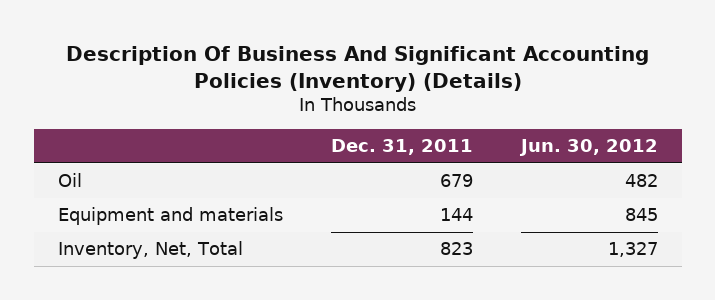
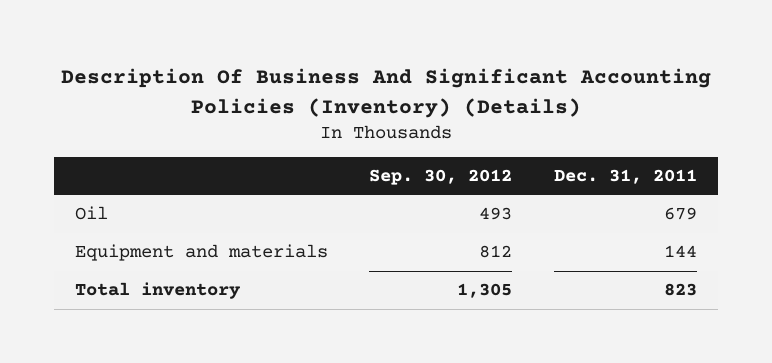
[518,139,658,157] Jun. 30, 2012 -> none
none -> [369,169,513,186] Sep. 30, 2012
[57,241,243,260] Inventory, Net, Total -> [74,282,241,300] Total inventory

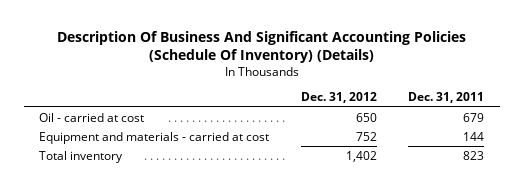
[60,68,711,118] Description Of Business And Significant Accounting Policies (Inventory) (Details) -> [56,30,466,63] Description Of Business And Significant Accounting Policies (Schedule Of Inventory) (Details)
[369,169,513,186] Sep. 30, 2012 -> none
none -> [300,92,377,104] Dec. 31, 2012
[74,206,108,221] Oil -> [39,112,145,122] Oil - carried at cost
[74,244,328,262] Equipment and materials -> [39,131,270,144] Equipment and materials - carried at cost

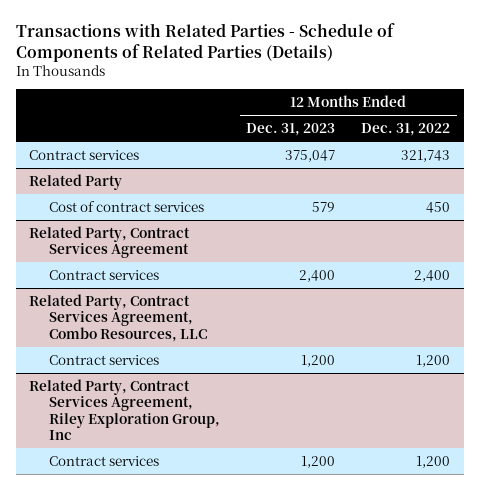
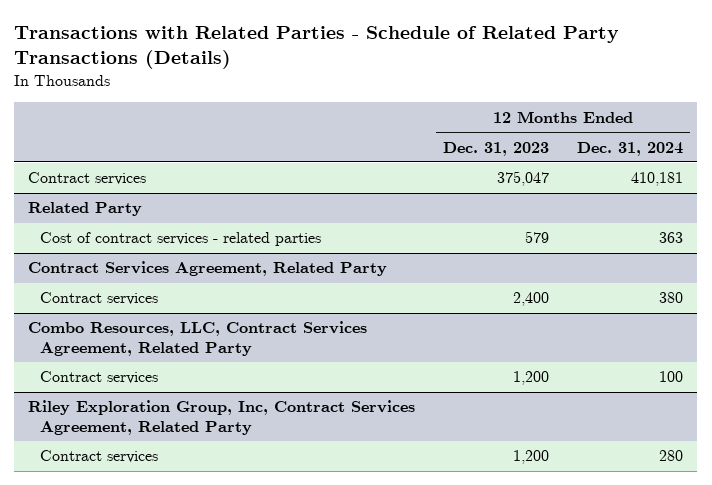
[15,22,395,62] Transactions with Related Parties - Schedule of Components of Related Parties (Details) -> [14,26,620,70] Transactions with Related Parties - Schedule of Related Party Transactions (Details)
[361,123,451,137] Dec. 31, 2022 -> none
none -> [577,141,684,156] Dec. 31, 2024
[48,200,204,212] Cost of contract services -> [40,232,322,247] Cost of contract services - related parties
[28,225,190,259] Related Party, Contract Services Agreement -> [28,261,388,277] Contract Services Agreement, Related Party
[28,293,207,342] Related Party, Contract Services Agreement, Combo Resources, LLC -> [28,321,368,357] Combo Resources, LLC, Contract Services Agreement, Related Party
[28,378,220,441] Related Party, Contract Services Agreement, Riley Exploration Group, Inc -> [28,400,416,436] Riley Exploration Group, Inc, Contract Services Agreement, Related Party

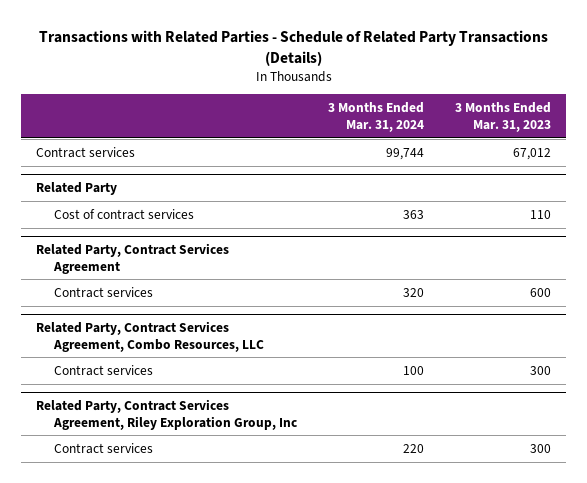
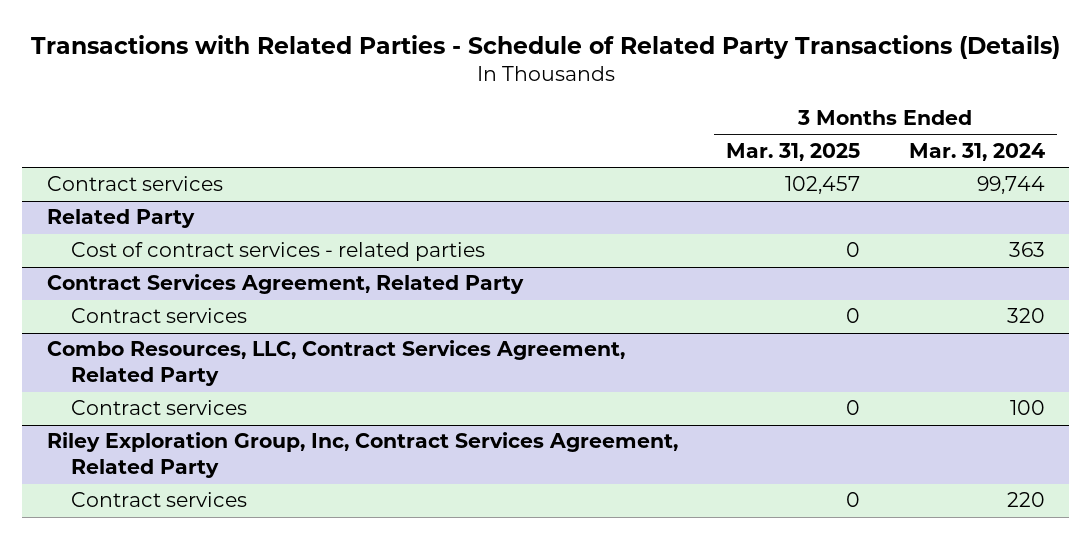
[454,102,551,132] 3 Months Ended Mar. 31, 2023 -> none
none -> [726,142,861,161] Mar. 31, 2025
[53,208,194,220] Cost of contract services -> [70,242,485,262] Cost of contract services - related parties
[36,243,230,274] Related Party, Contract Services Agreement -> [46,274,524,295] Contract Services Agreement, Related Party
[36,321,264,352] Related Party, Contract Services Agreement, Combo Resources, LLC -> [46,340,625,387] Combo Resources, LLC, Contract Services Agreement, Related Party
[36,399,297,430] Related Party, Contract Services Agreement, Riley Exploration Group, Inc -> [46,432,678,479] Riley Exploration Group, Inc, Contract Services Agreement, Related Party

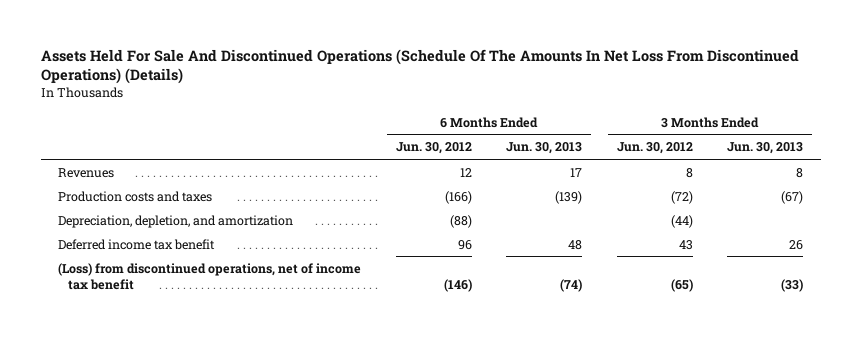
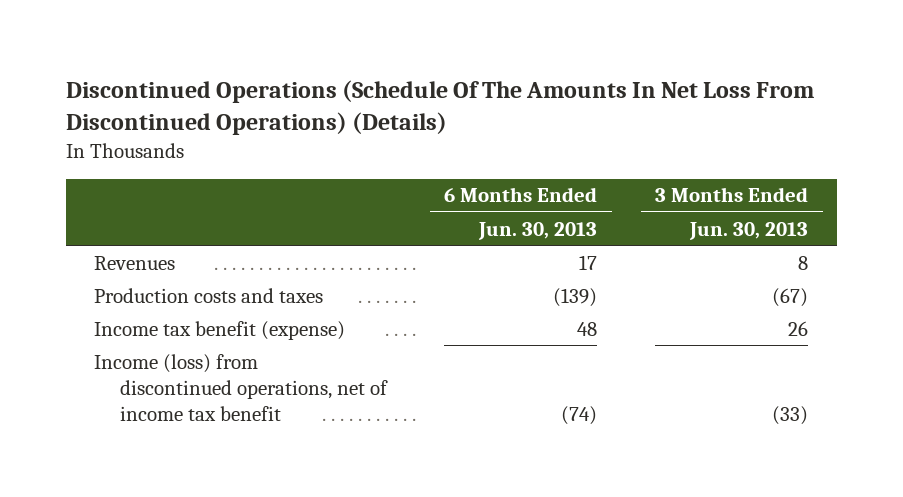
[40,48,799,85] Assets Held For Sale And Discontinued Operations (Schedule Of The Amounts In Net Loss From Discontinued Operations) (Details) -> [65,79,814,135] Discontinued Operations (Schedule Of The Amounts In Net Loss From Discontinued Operations) (Details)
[395,142,472,155] Jun. 30, 2012 -> none
[616,142,693,155] Jun. 30, 2012 -> none
[58,214,294,228] Depreciation, depletion, and amortization -> none
[58,238,216,250] Deferred income tax benefit -> [94,320,346,340] Income tax benefit (expense)
[58,262,362,290] (Loss) from discontinued operations, net of income tax benefit -> [94,353,388,422] Income (loss) from discontinued operations, net of income tax benefit

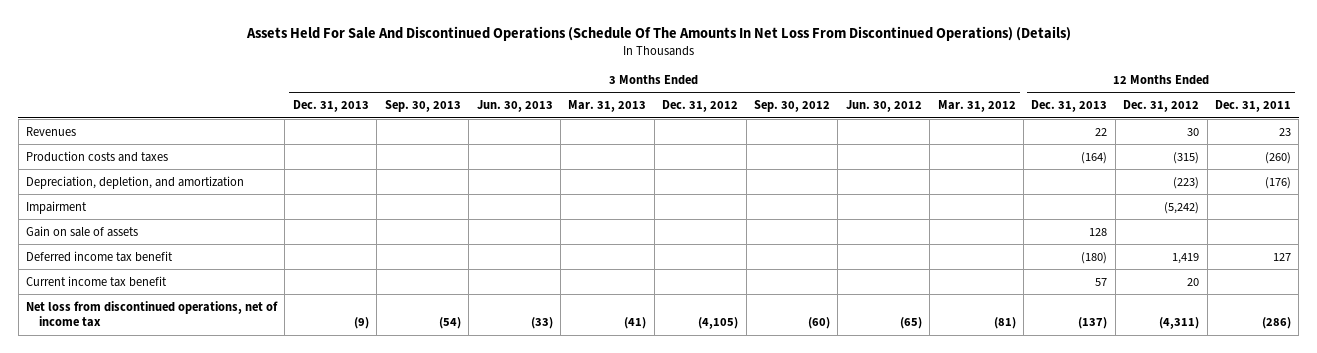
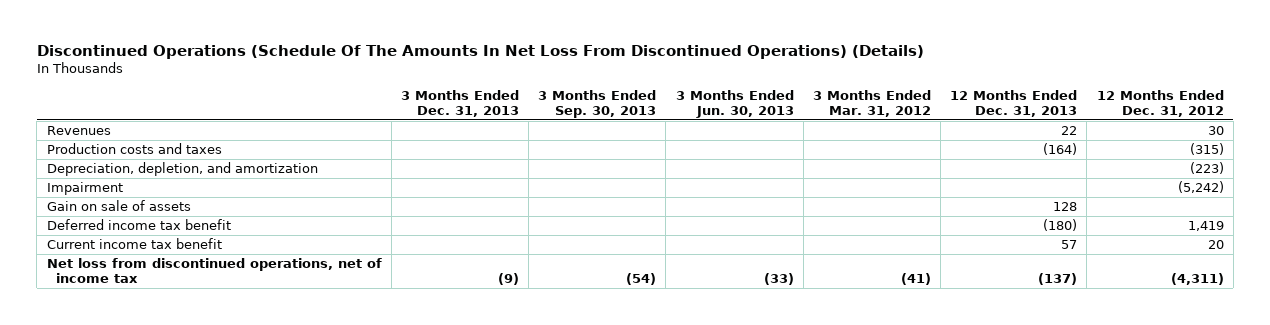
[245,25,1071,41] Assets Held For Sale And Discontinued Operations (Schedule Of The Amounts In Net Loss From Discontinued Operations) (Details) -> [36,45,924,60] Discontinued Operations (Schedule Of The Amounts In Net Loss From Discontinued Operations) (Details)
[568,100,647,113] Mar. 31, 2013 -> none
[662,100,739,113] Dec. 31, 2012 -> none
[753,100,830,113] Sep. 30, 2012 -> none
[845,100,922,113] Jun. 30, 2012 -> none
[1215,100,1292,113] Dec. 31, 2011 -> none
[993,317,1016,330] (81) -> [900,272,931,285] (41)

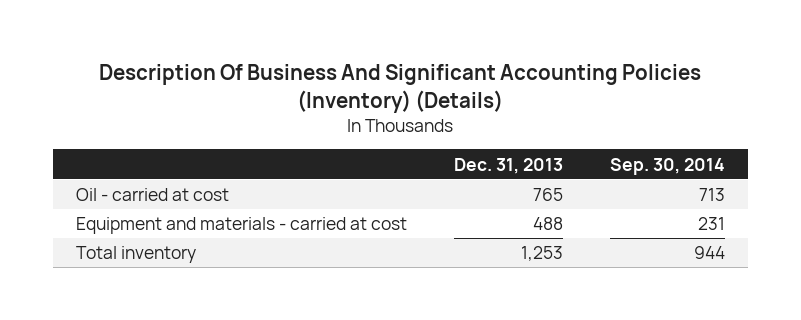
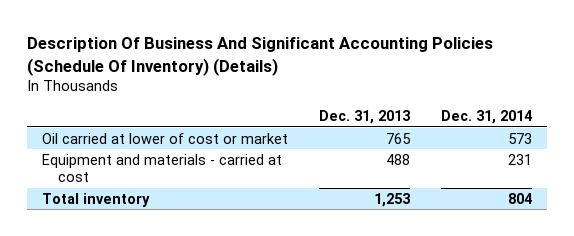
[99,64,702,113] Description Of Business And Significant Accounting Policies (Inventory) (Details) -> [26,37,493,76] Description Of Business And Significant Accounting Policies (Schedule Of Inventory) (Details)
[609,157,725,175] Sep. 30, 2014 -> none
none -> [440,110,532,125] Dec. 31, 2014
[76,188,230,202] Oil - carried at cost -> [42,132,289,144] Oil carried at lower of cost or market

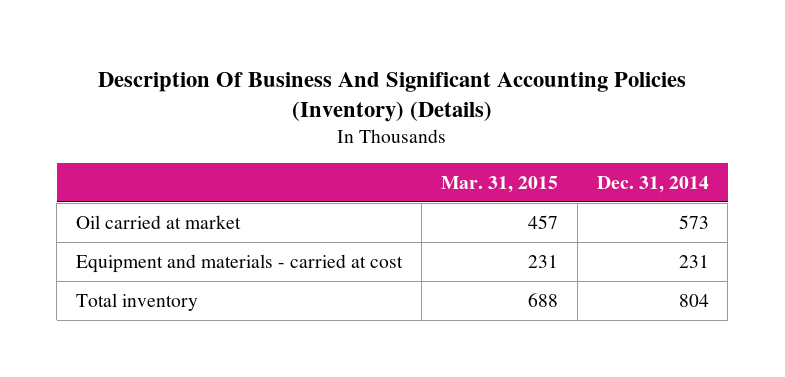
[26,37,493,76] Description Of Business And Significant Accounting Policies (Schedule Of Inventory) (Details) -> [98,71,687,123] Description Of Business And Significant Accounting Policies (Inventory) (Details)
[318,110,411,125] Dec. 31, 2013 -> none
none -> [440,175,558,193] Mar. 31, 2015
[42,132,289,144] Oil carried at lower of cost or market -> [76,215,242,230] Oil carried at market

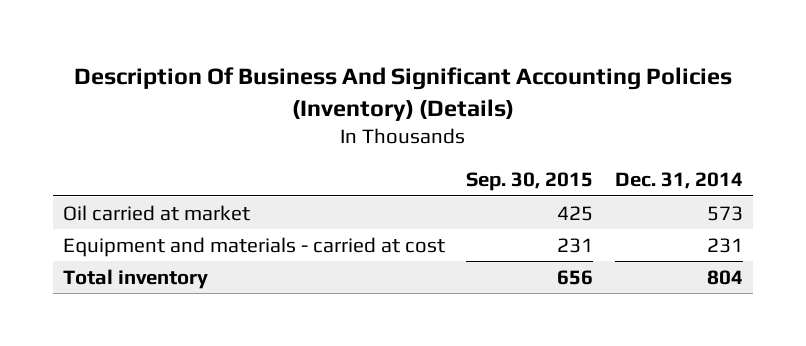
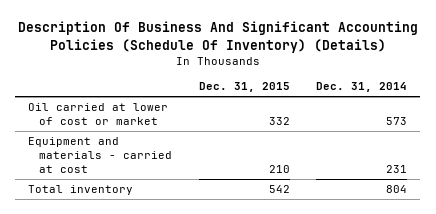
[73,67,732,121] Description Of Business And Significant Accounting Policies (Inventory) (Details) -> [17,21,418,53] Description Of Business And Significant Accounting Policies (Schedule Of Inventory) (Details)
[466,172,594,192] Sep. 30, 2015 -> none
none -> [198,82,290,93] Dec. 31, 2015
[63,204,251,221] Oil carried at market -> [28,103,169,126] Oil carried at lower of cost or market

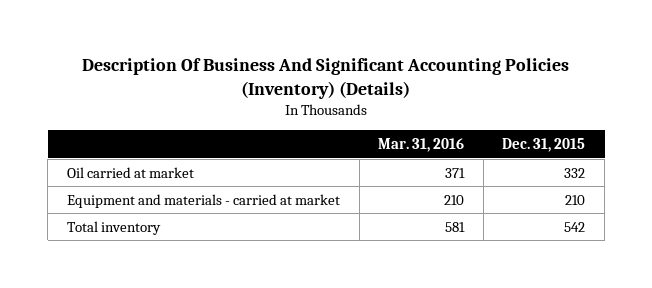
[17,21,418,53] Description Of Business And Significant Accounting Policies (Schedule Of Inventory) (Details) -> [82,58,570,99] Description Of Business And Significant Accounting Policies (Inventory) (Details)
[316,82,408,93] Dec. 31, 2014 -> none
none -> [378,138,465,153] Mar. 31, 2016
[28,103,169,126] Oil carried at lower of cost or market -> [66,166,194,178] Oil carried at market
[28,137,173,173] Equipment and materials - carried at cost -> [66,193,340,208] Equipment and materials - carried at market

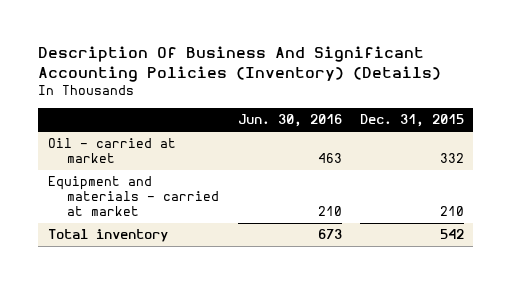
[378,138,465,153] Mar. 31, 2016 -> none
none -> [237,114,342,128] Jun. 30, 2016
[66,166,194,178] Oil carried at market -> [47,138,176,164] Oil - carried at market

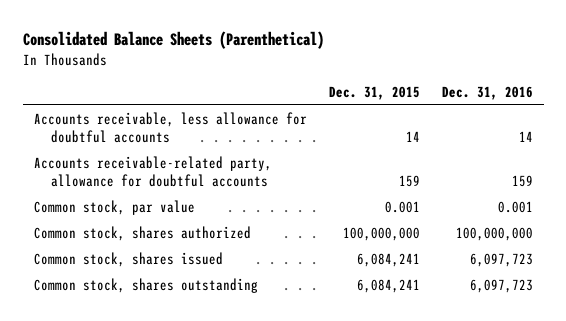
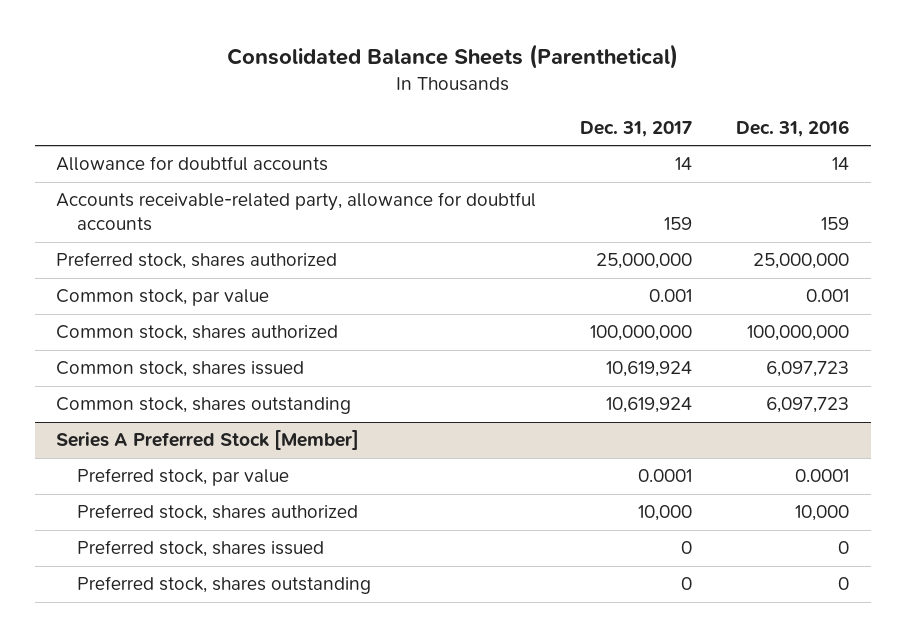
[328,86,420,101] Dec. 31, 2015 -> none
none -> [580,120,693,137] Dec. 31, 2017
[33,111,307,144] Accounts receivable, less allowance for doubtful accounts -> [56,156,329,172] Allowance for doubtful accounts
none -> [56,252,338,270] Preferred stock, shares authorized
none -> [56,430,360,451] Series A Preferred Stock [Member]
none -> [76,468,289,487] Preferred stock, par value
none -> [76,504,358,522] Preferred stock, shares authorized
none -> [76,540,324,558] Preferred stock, shares issued
none -> [76,576,371,595] Preferred stock, shares outstanding

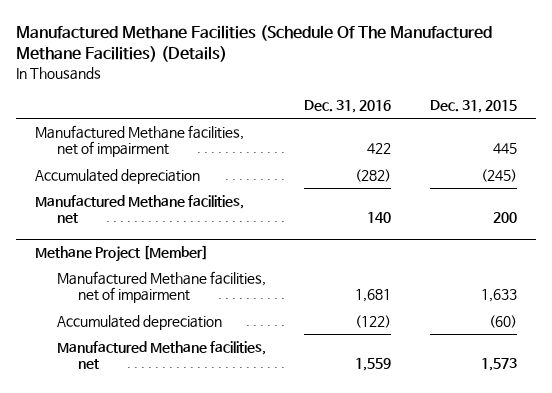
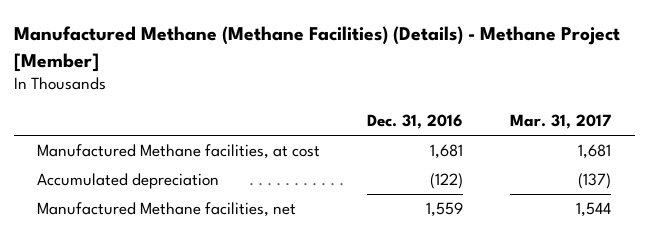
[15,24,492,63] Manufactured Methane Facilities (Schedule Of The Manufactured Methane Facilities) (Details) -> [13,26,620,72] Manufactured Methane (Methane Facilities) (Details) - Methane Project [Member]
[430,100,518,114] Dec. 31, 2015 -> none
none -> [510,114,612,130] Mar. 31, 2017
[35,169,201,185] Accumulated depreciation -> none
[35,195,245,224] Manufactured Methane facilities, net -> none
[35,245,209,263] Methane Project [Member] -> none
[56,271,266,304] Manufactured Methane facilities, net of impairment -> none
[35,125,245,158] Manufactured Methane facilities, net of impairment -> [37,143,321,159] Manufactured Methane facilities, at cost
[367,143,392,155] 422 -> [430,143,464,159] 1,681

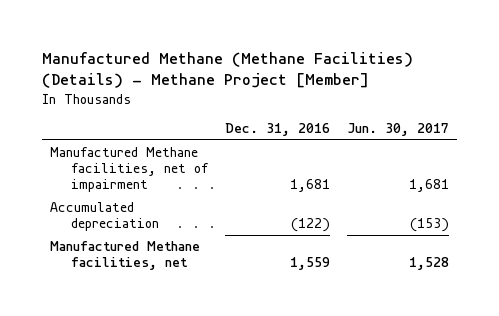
[510,114,612,130] Mar. 31, 2017 -> none
none -> [346,123,449,137] Jun. 30, 2017
[37,143,321,159] Manufactured Methane facilities, at cost -> [50,146,210,193] Manufactured Methane facilities, net of impairment

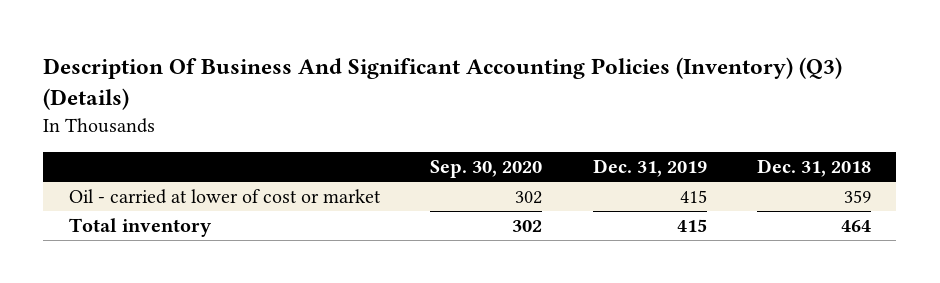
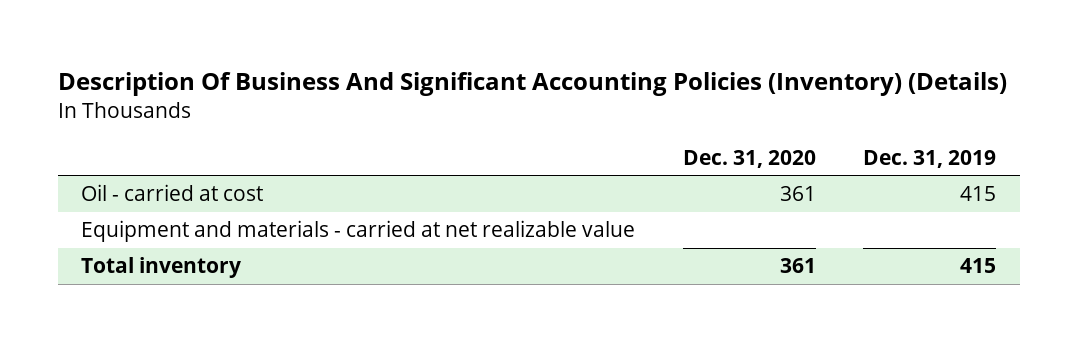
[43,57,843,111] Description Of Business And Significant Accounting Policies (Inventory) (Q3) (Details) -> [57,72,1007,97] Description Of Business And Significant Accounting Policies (Inventory) (Details)
[430,160,543,179] Sep. 30, 2020 -> none
[757,159,872,178] Dec. 31, 2018 -> none
none -> [682,149,816,168] Dec. 31, 2020
[68,188,381,204] Oil - carried at lower of cost or market -> [81,184,264,202] Oil - carried at cost
none -> [81,220,636,243] Equipment and materials - carried at net realizable value

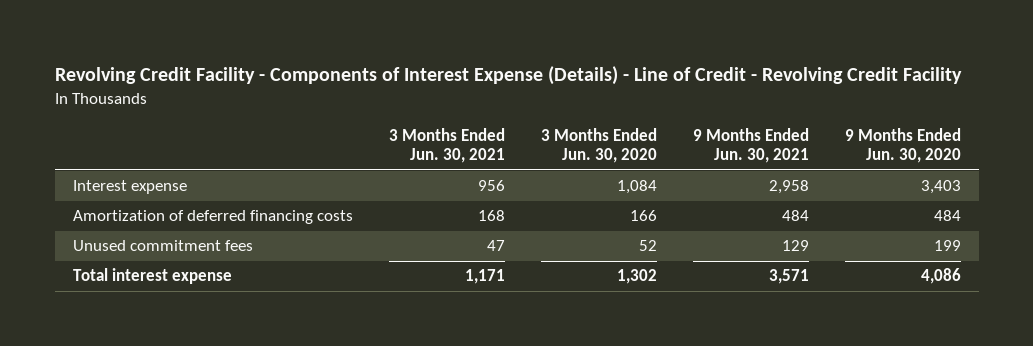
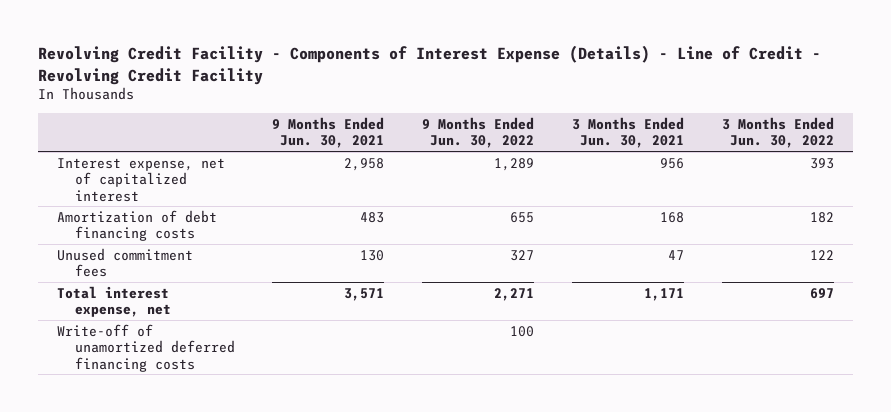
[540,127,657,164] 3 Months Ended Jun. 30, 2020 -> none
[844,127,961,164] 9 Months Ended Jun. 30, 2020 -> none
none -> [422,116,535,149] 9 Months Ended Jun. 30, 2022
none -> [722,116,835,149] 3 Months Ended Jun. 30, 2022
[72,180,187,195] Interest expense -> [56,157,225,202] Interest expense, net of capitalized interest
[72,210,353,225] Amortization of deferred financing costs -> [56,209,217,242] Amortization of debt financing costs
[781,210,809,222] 484 -> [360,211,385,223] 483
[781,240,809,252] 129 -> [360,249,385,261] 130
[72,268,232,285] Total interest expense -> [56,285,171,318] Total interest expense, net
none -> [56,323,235,372] Write-off of unamortized deferred financing costs

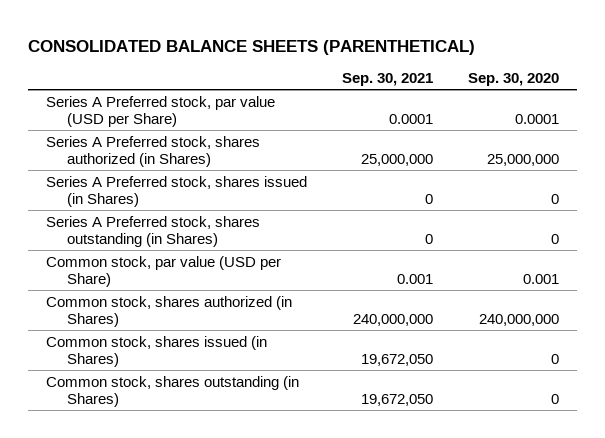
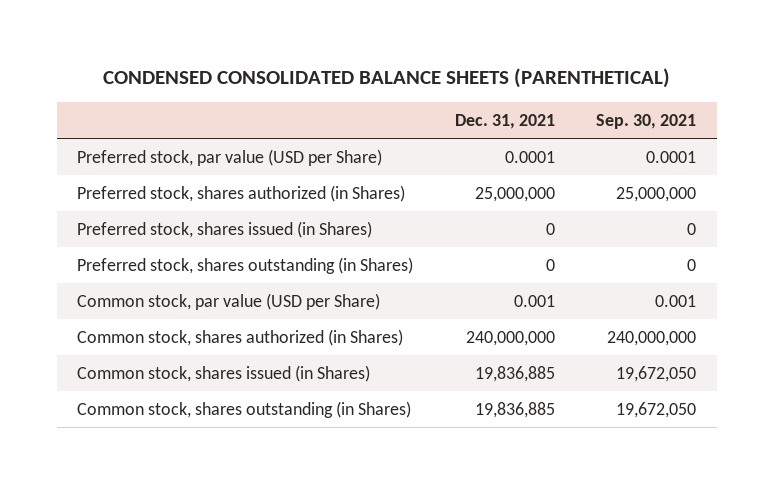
[28,39,476,55] CONSOLIDATED BALANCE SHEETS (PARENTHETICAL) -> [102,68,670,89] CONDENSED CONSOLIDATED BALANCE SHEETS (PARENTHETICAL)
[468,73,560,87] Sep. 30, 2020 -> none
none -> [454,114,555,130] Dec. 31, 2021
[46,95,276,127] Series A Preferred stock, par value (USD per Share) -> [77,148,383,166] Preferred stock, par value (USD per Share)
[46,135,261,167] Series A Preferred stock, shares authorized (in Shares) -> [77,184,406,202] Preferred stock, shares authorized (in Shares)
[46,175,308,207] Series A Preferred stock, shares issued (in Shares) -> [77,220,373,238] Preferred stock, shares issued (in Shares)
[46,215,261,247] Series A Preferred stock, shares outstanding (in Shares) -> [77,256,414,274] Preferred stock, shares outstanding (in Shares)

